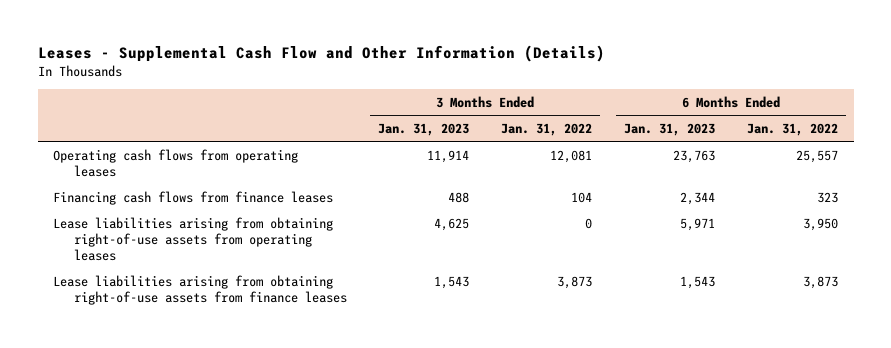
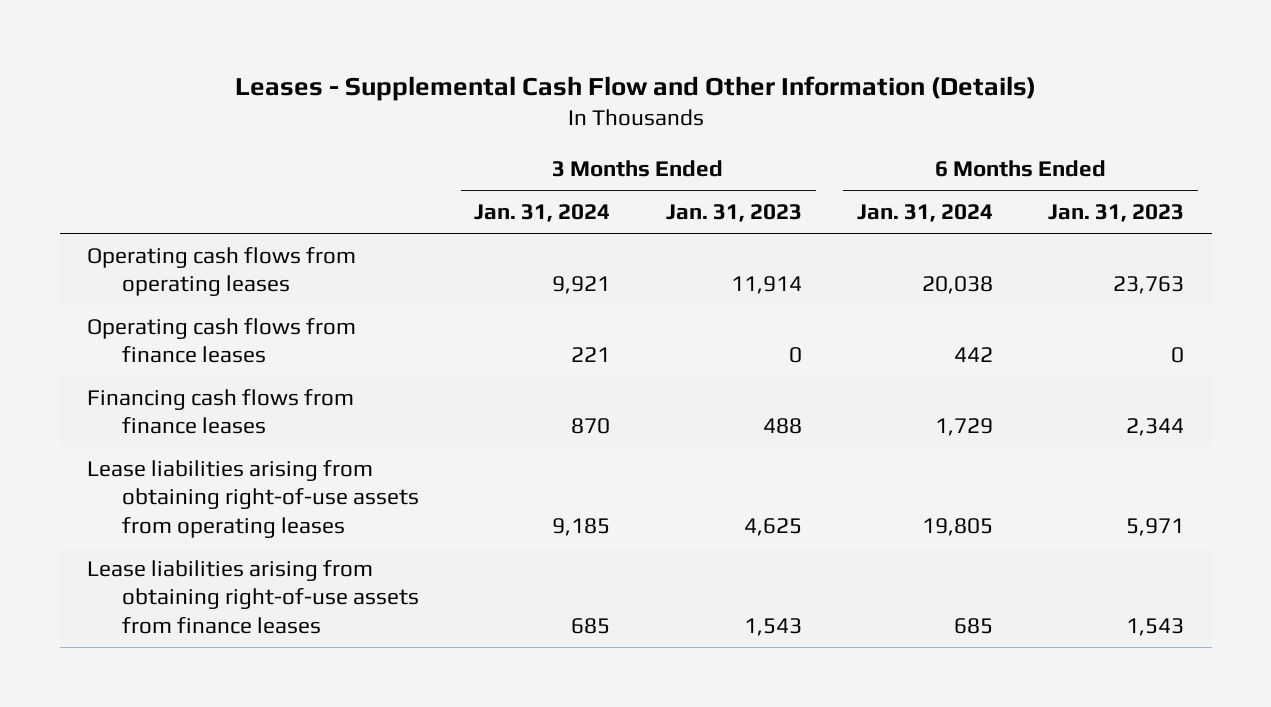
[501,122,593,136] Jan. 31, 2022 -> none
[746,122,838,136] Jan. 31, 2022 -> none
none -> [474,204,611,223] Jan. 31, 2024
none -> [856,204,993,223] Jan. 31, 2024
none -> [87,317,357,364] Operating cash flows from finance leases

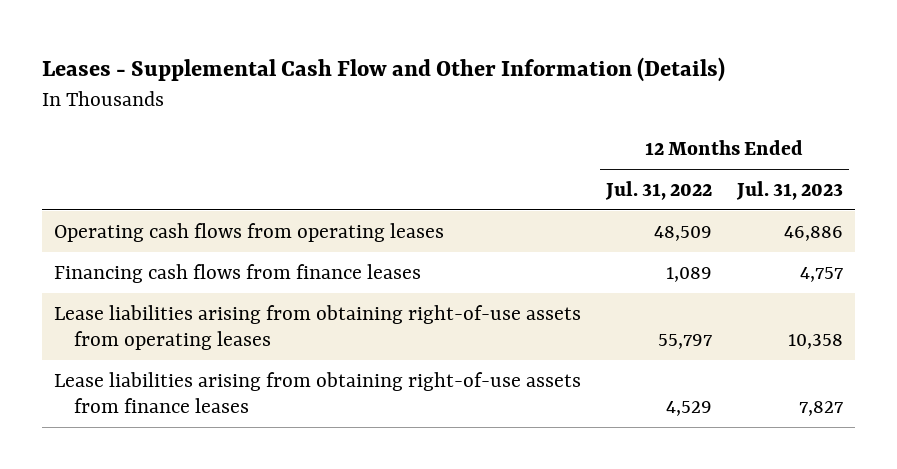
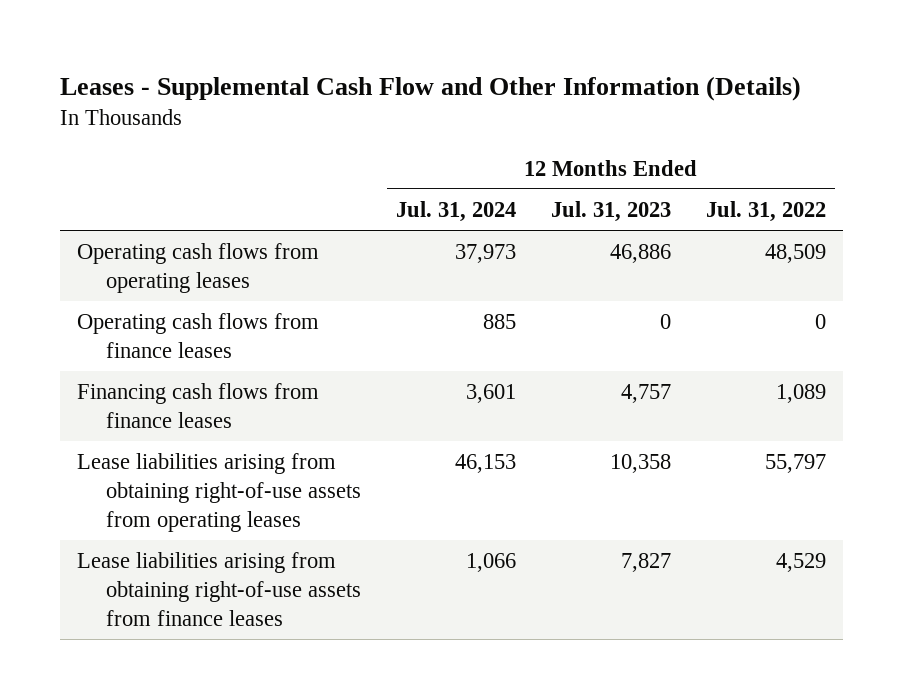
none -> [396,200,517,222] Jul. 31, 2024
none -> [77,312,320,358] Operating cash flows from finance leases

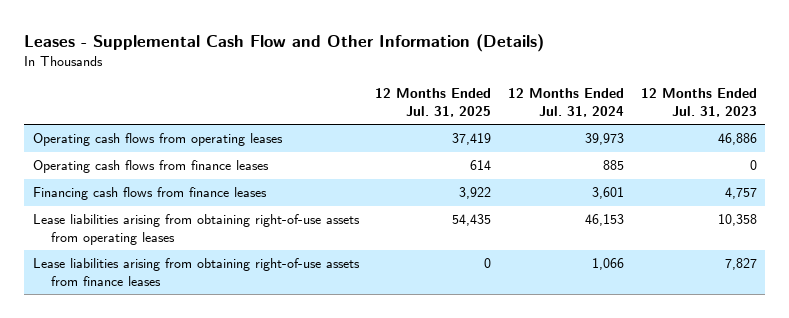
[705,200,826,222] Jul. 31, 2022 -> none
none -> [375,88,492,117] 12 Months Ended Jul. 31, 2025
[455,243,517,263] 37,973 -> [584,133,624,146] 39,973

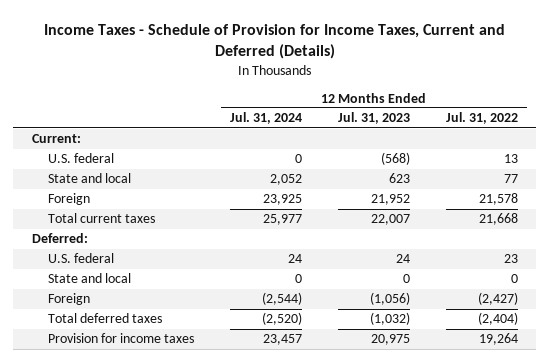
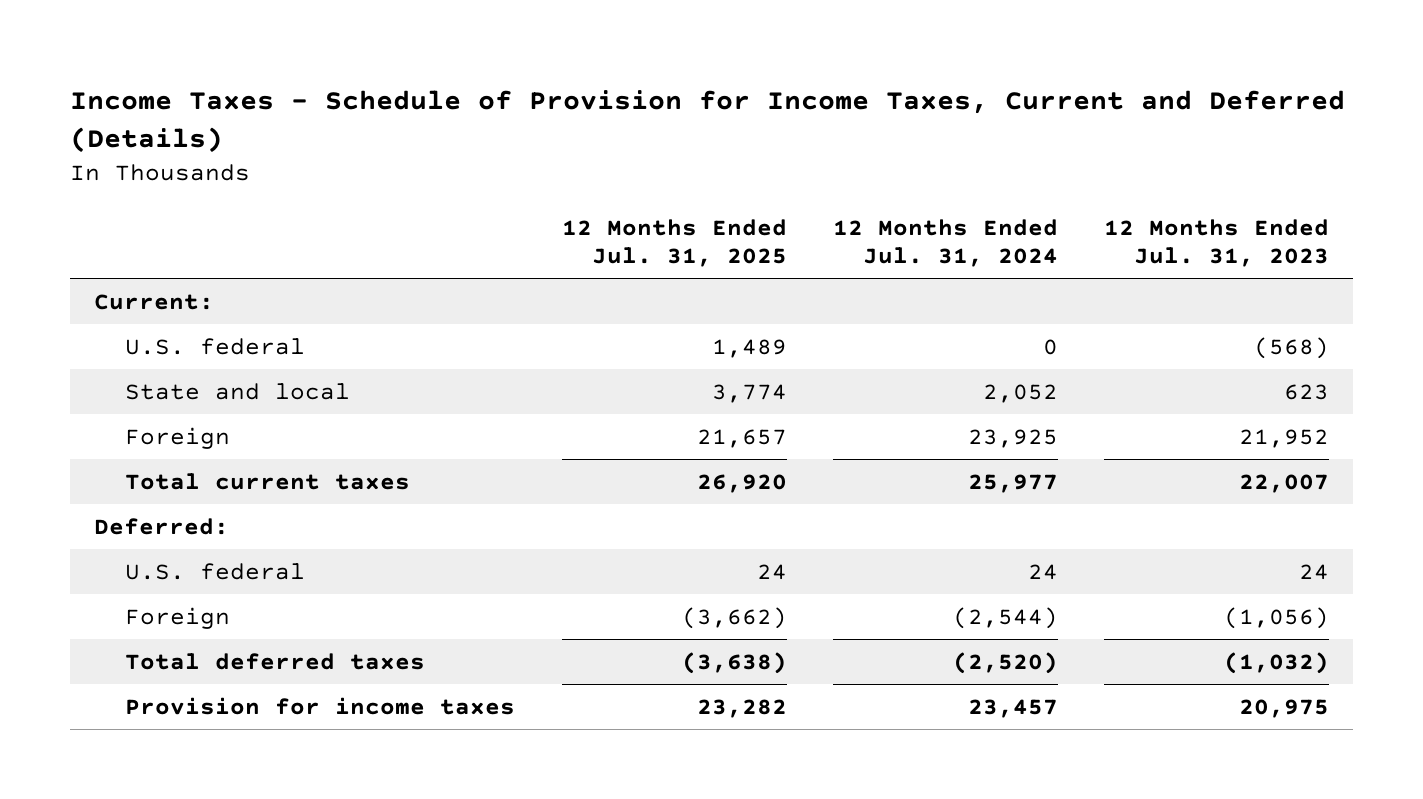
[446,112,519,125] Jul. 31, 2022 -> none
none -> [561,218,787,268] 12 Months Ended Jul. 31, 2025
[47,273,131,284] State and local -> none

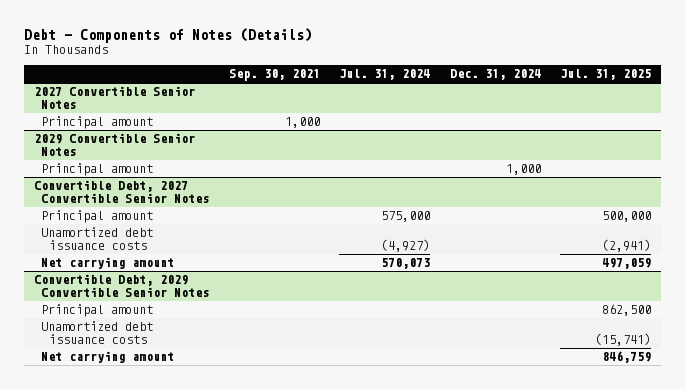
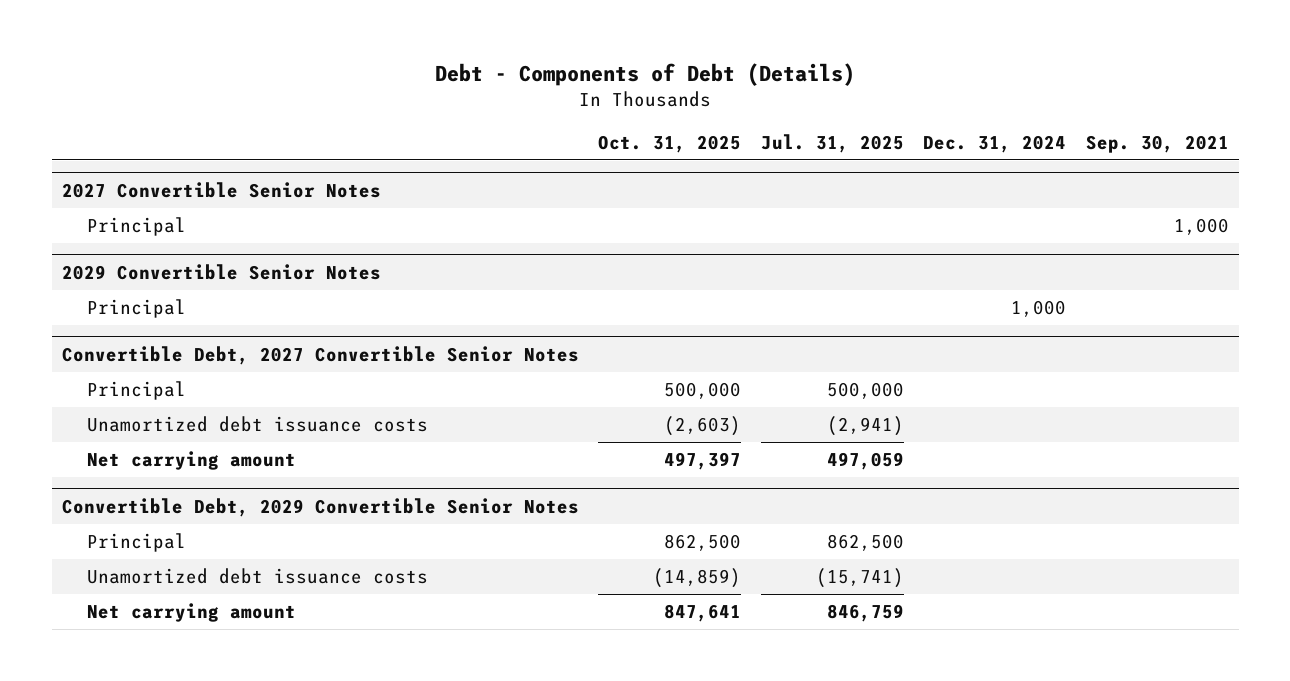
[24,28,313,44] Debt - Components of Notes (Details) -> [435,62,856,86] Debt - Components of Debt (Details)
[339,69,431,81] Jul. 31, 2024 -> none
none -> [598,134,742,153] Oct. 31, 2025
[41,116,154,130] Principal amount -> [86,216,186,236] Principal
[41,163,154,177] Principal amount -> [86,298,186,318] Principal
[41,210,154,224] Principal amount -> [86,380,186,400] Principal
[41,304,154,318] Principal amount -> [86,532,186,552] Principal

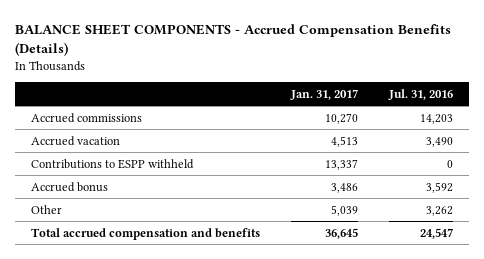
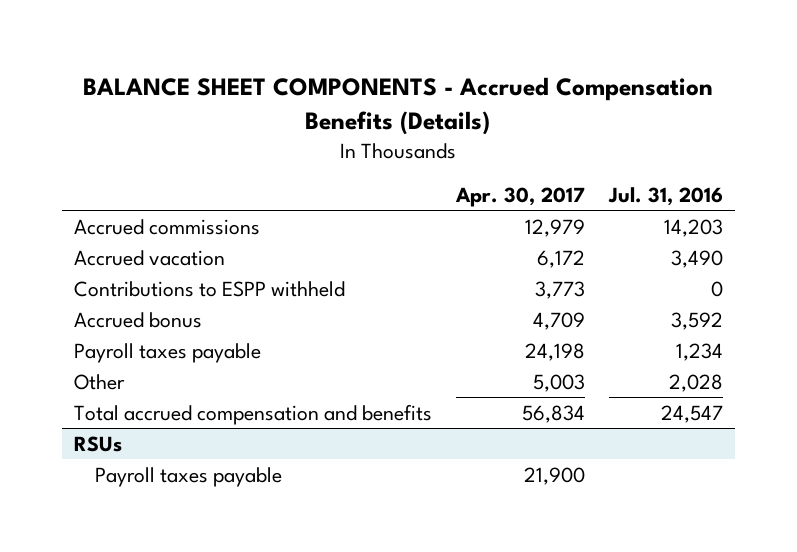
[289,88,358,100] Jan. 31, 2017 -> none
none -> [454,187,585,208] Apr. 30, 2017
none -> [73,342,261,363] Payroll taxes payable
[426,205,454,216] 3,262 -> [669,373,724,392] 2,028
none -> [73,435,122,452] RSUs
none -> [94,466,282,487] Payroll taxes payable

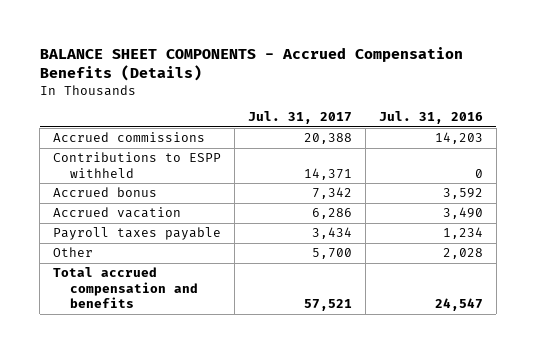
[454,187,585,208] Apr. 30, 2017 -> none
none -> [248,111,353,125] Jul. 31, 2017
[73,249,225,266] Accrued vacation -> [53,207,182,219] Accrued vacation
[73,435,122,452] RSUs -> none
[94,466,282,487] Payroll taxes payable -> none

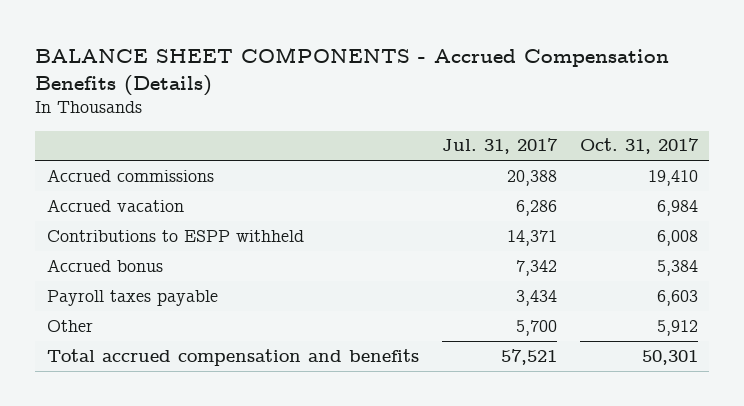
[378,111,483,125] Jul. 31, 2016 -> none
none -> [579,138,699,155] Oct. 31, 2017
[53,207,182,219] Accrued vacation -> [46,198,184,212] Accrued vacation

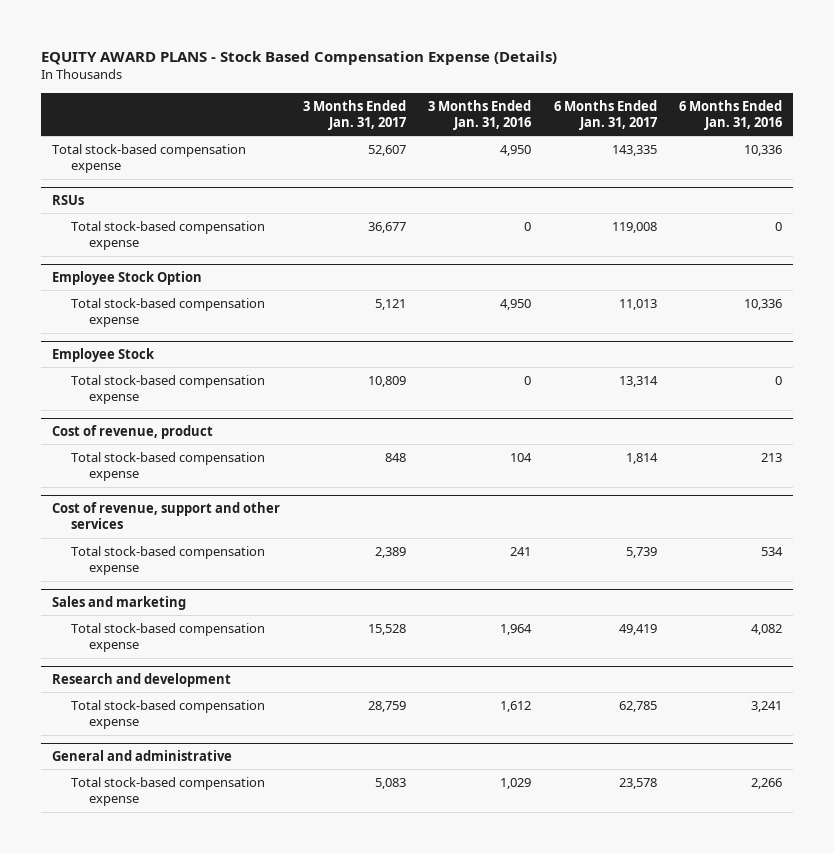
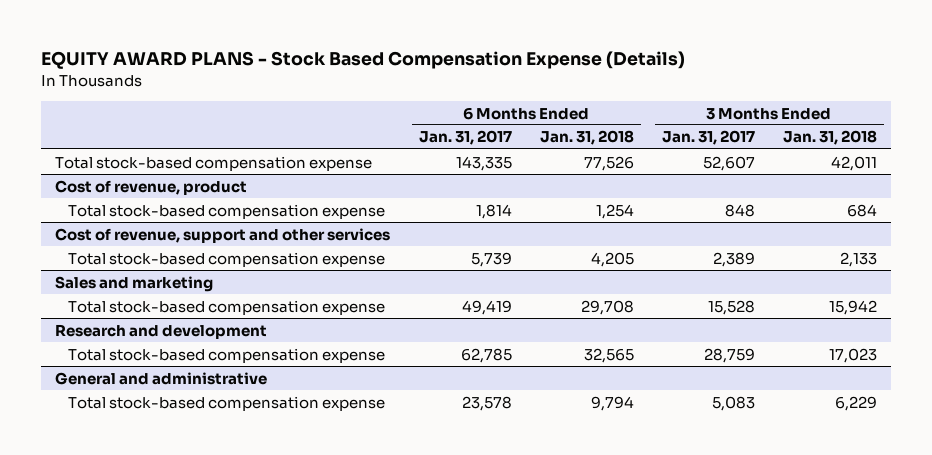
[428,99,532,130] 3 Months Ended Jan. 31, 2016 -> none
[679,99,783,130] 6 Months Ended Jan. 31, 2016 -> none
none -> [539,130,634,146] Jan. 31, 2018
none -> [782,130,877,146] Jan. 31, 2018
[52,195,85,206] RSUs -> none
[70,220,265,251] Total stock-based compensation expense -> none
[52,271,203,286] Employee Stock Option -> none
[70,297,265,328] Total stock-based compensation expense -> none
[52,348,156,363] Employee Stock -> none
[70,374,265,405] Total stock-based compensation expense -> none

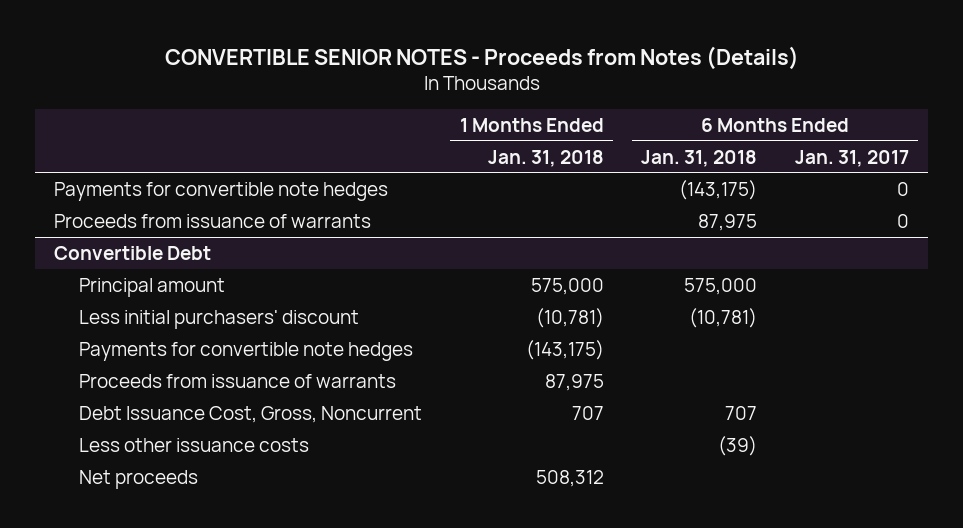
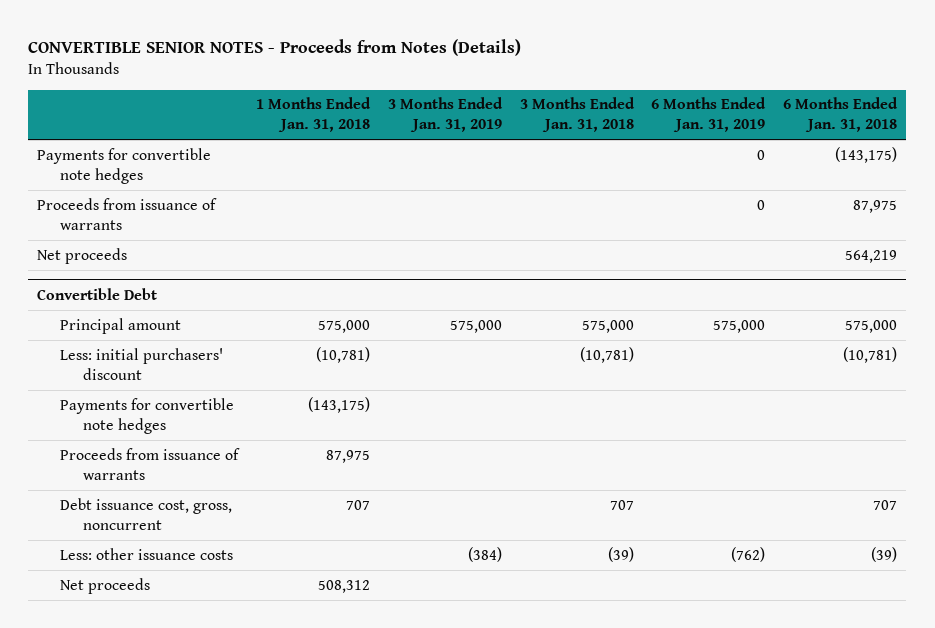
[794,149,909,167] Jan. 31, 2017 -> none
none -> [387,97,503,133] 3 Months Ended Jan. 31, 2019
none -> [519,97,635,133] 3 Months Ended Jan. 31, 2018
none -> [651,97,767,133] 6 Months Ended Jan. 31, 2019
none -> [37,247,128,264] Net proceeds
[79,309,360,329] Less initial purchasers' discount -> [60,347,224,380] Less: initial purchasers' discount
[79,405,423,423] Debt Issuance Cost, Gross, Noncurrent -> [60,497,233,530] Debt issuance cost, gross, noncurrent
[79,437,310,452] Less other issuance costs -> [60,547,234,560] Less: other issuance costs

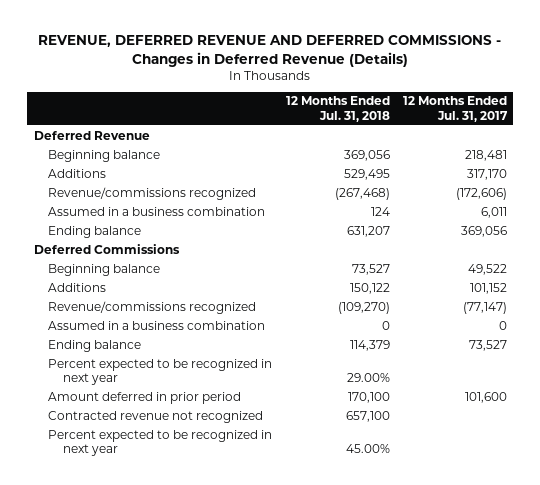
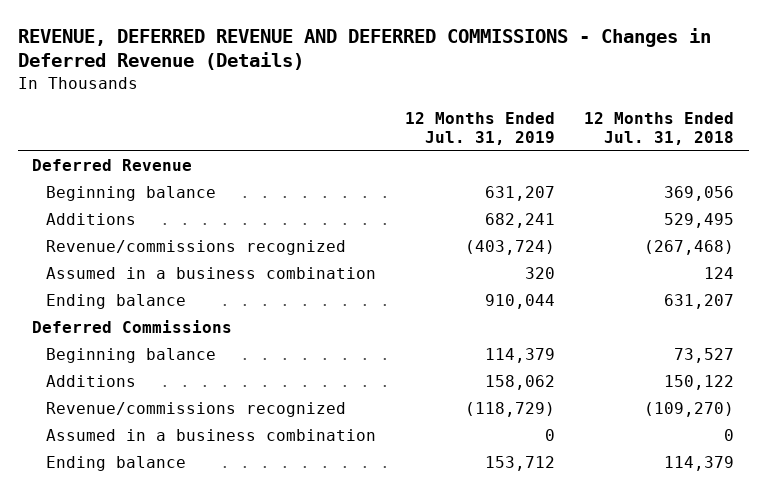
[402,96,508,122] 12 Months Ended Jul. 31, 2017 -> none
none -> [405,111,556,146] 12 Months Ended Jul. 31, 2019
[48,358,273,385] Percent expected to be recognized in next year -> none
[48,391,242,404] Amount deferred in prior period -> none
[48,410,264,423] Contracted revenue not recognized -> none
[48,429,273,456] Percent expected to be recognized in next year -> none

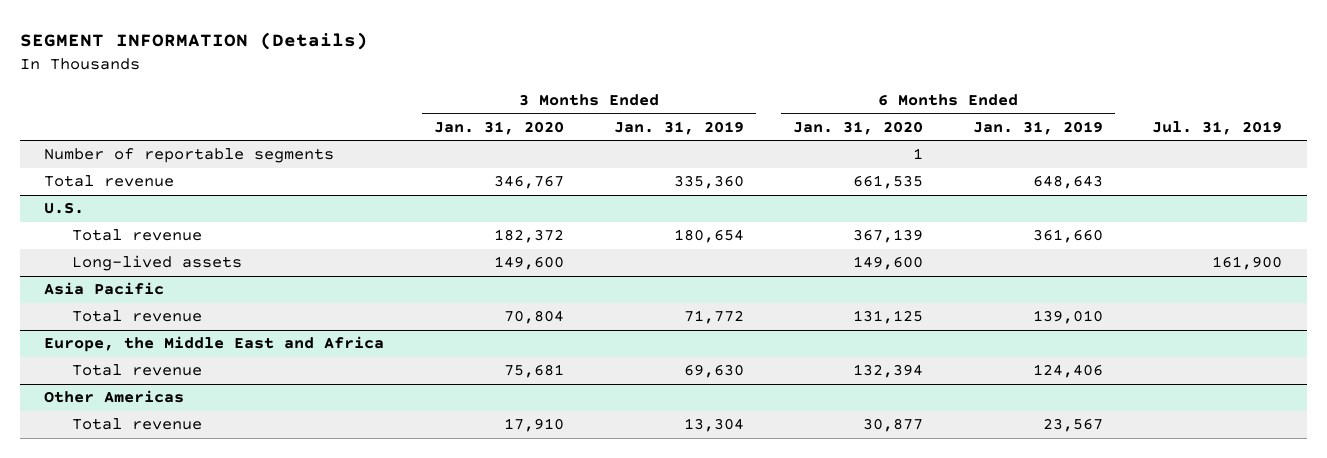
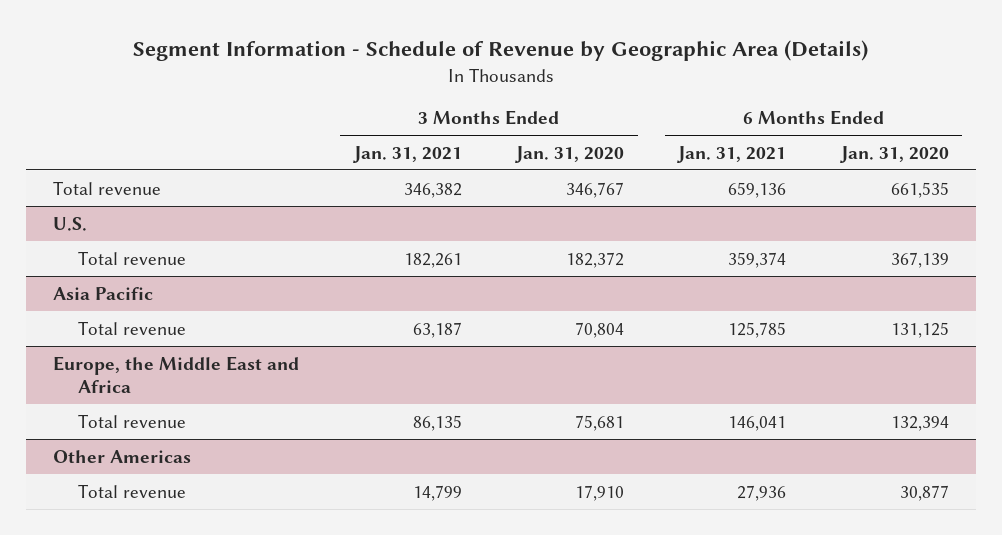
[19,32,368,51] SEGMENT INFORMATION (Details) -> [133,39,869,61] Segment Information - Schedule of Revenue by Geographic Area (Details)
[613,120,744,135] Jan. 31, 2019 -> none
[972,120,1103,135] Jan. 31, 2019 -> none
[1152,120,1283,135] Jul. 31, 2019 -> none
none -> [352,145,462,163] Jan. 31, 2021
none -> [677,145,787,163] Jan. 31, 2021
[44,148,335,164] Number of reportable segments -> none
[71,255,242,272] Long-lived assets -> none

